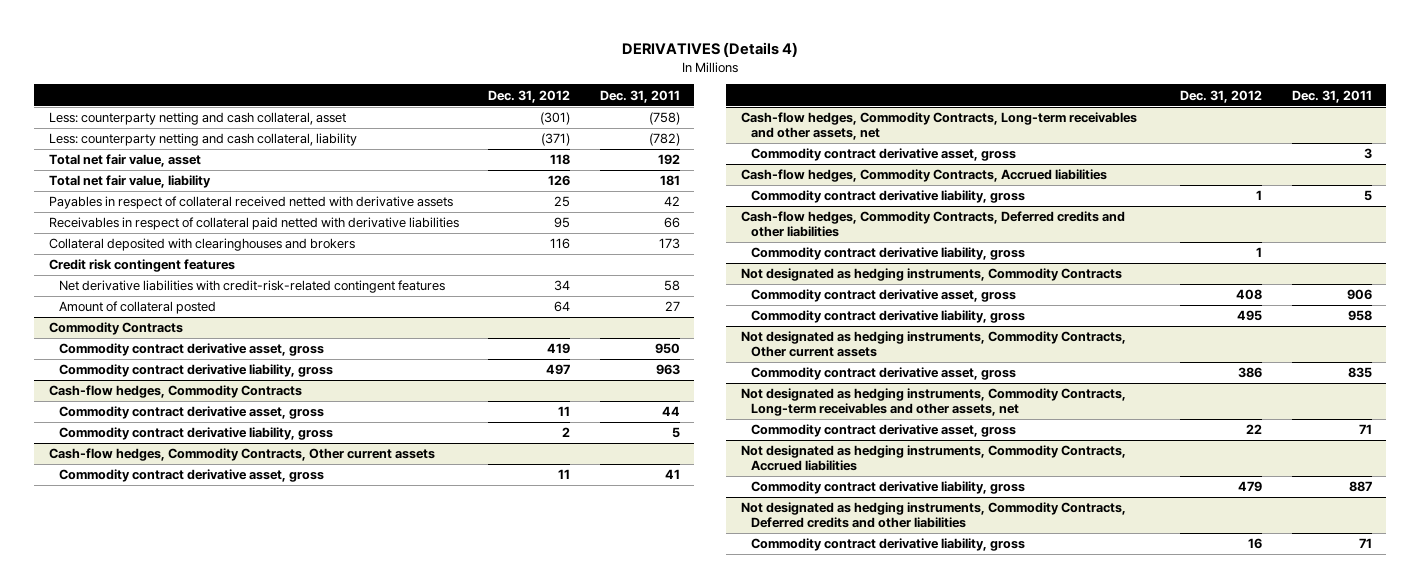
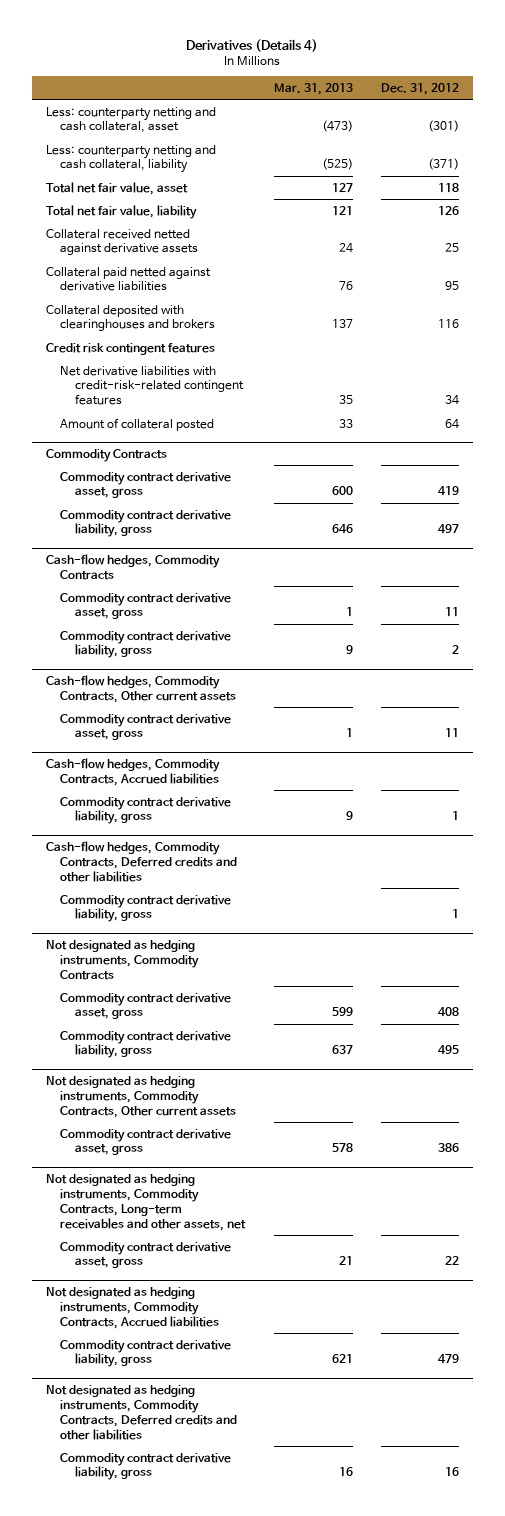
[622,42,799,58] DERIVATIVES (Details 4) -> [186,38,319,52] Derivatives (Details 4)
[599,89,680,103] Dec. 31, 2011 -> none
none -> [273,83,353,96] Mar. 31, 2013
[48,196,453,210] Payables in respect of collateral received netted with derivative assets -> [45,228,199,256] Collateral received netted against derivative assets
[48,217,459,231] Receivables in respect of collateral paid netted with derivative liabilities -> [45,266,211,292] Collateral paid netted against derivative liabilities
[740,112,1137,141] Cash-flow hedges, Commodity Contracts, Long-term receivables and other assets, net -> none
[750,148,1016,162] Commodity contract derivative asset, gross -> none

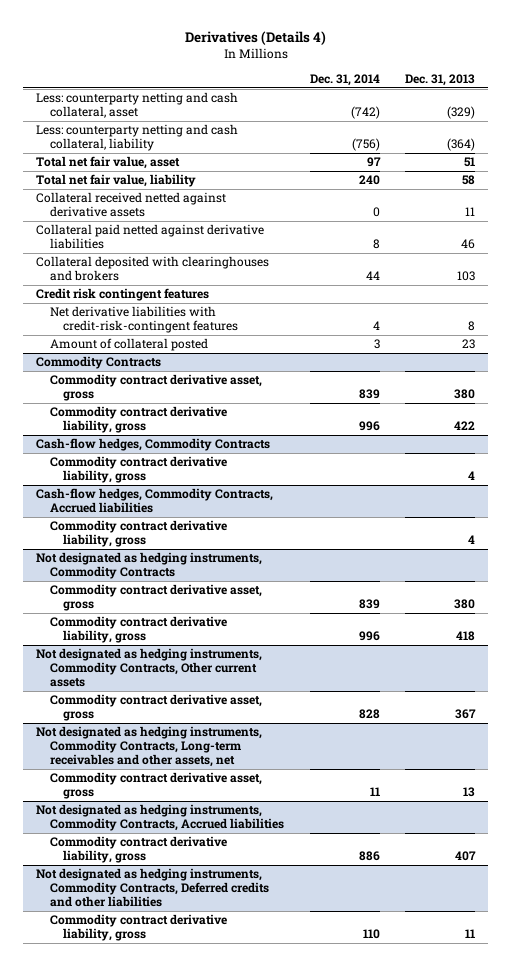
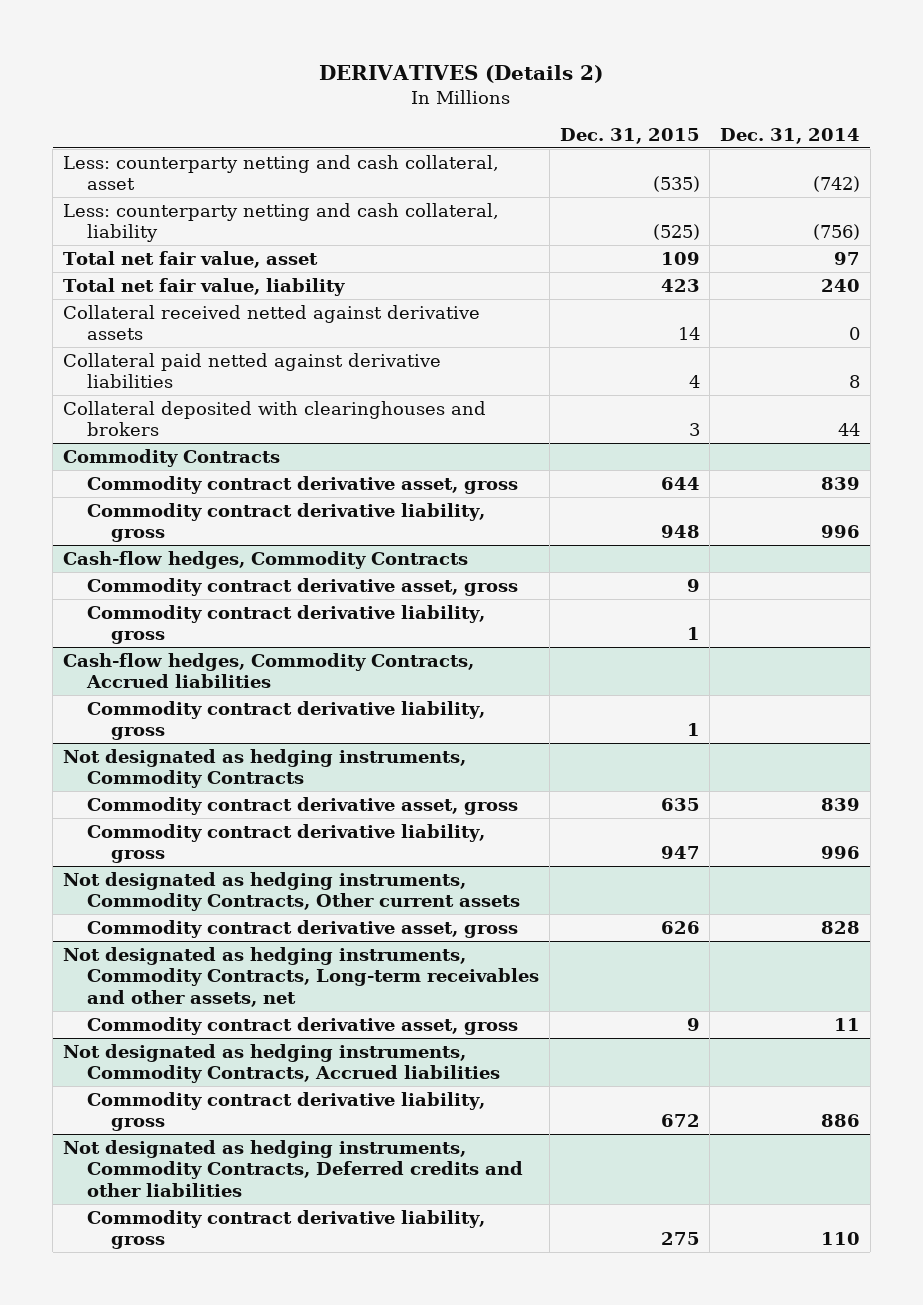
[184,30,326,45] Derivatives (Details 4) -> [319,64,604,83] DERIVATIVES (Details 2)
[405,74,476,87] Dec. 31, 2013 -> none
none -> [559,127,700,144] Dec. 31, 2015
[36,288,210,302] Credit risk contingent features -> none
[49,306,238,334] Net derivative liabilities with credit-risk-contingent features -> none
[49,338,208,352] Amount of collateral posted -> none
none -> [87,577,519,596] Commodity contract derivative asset, gross

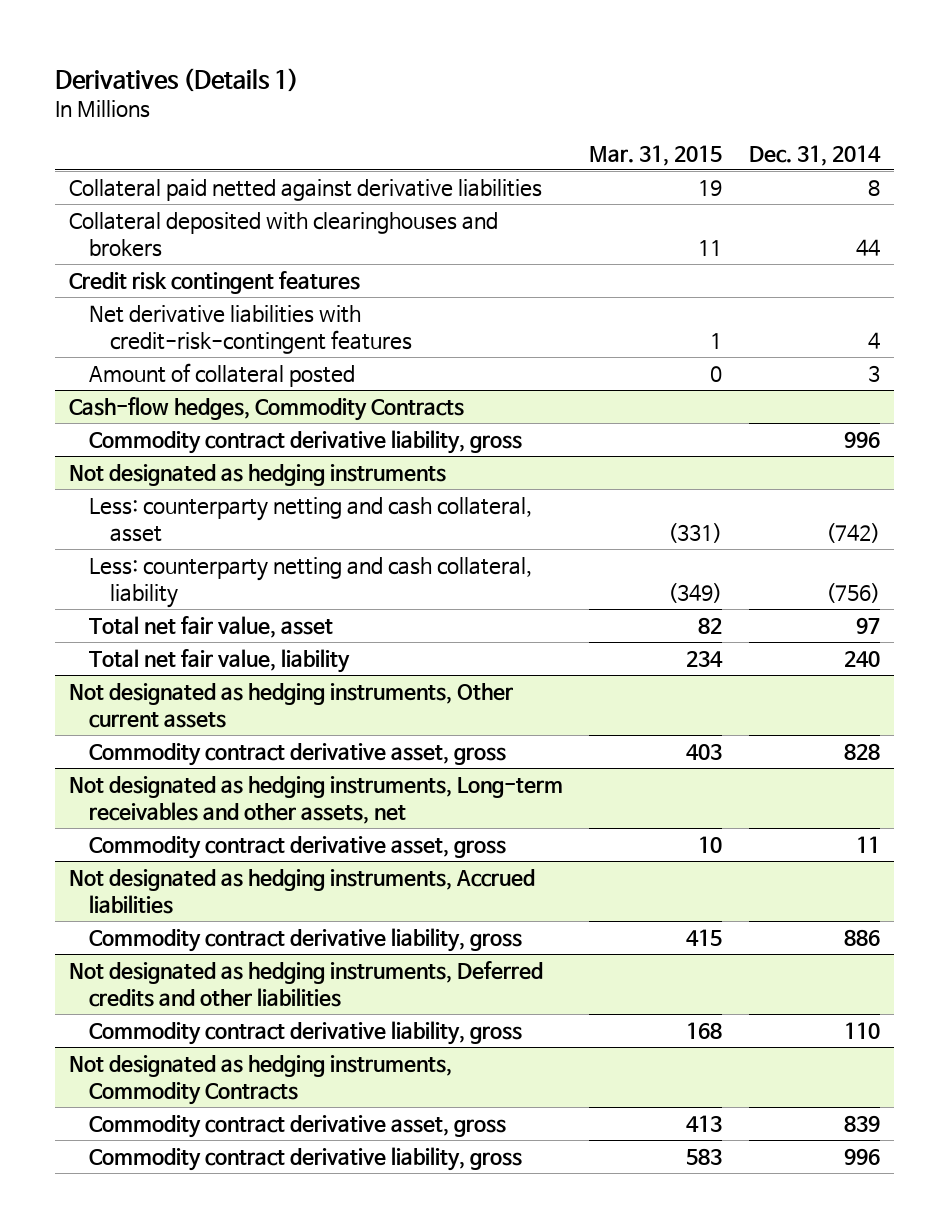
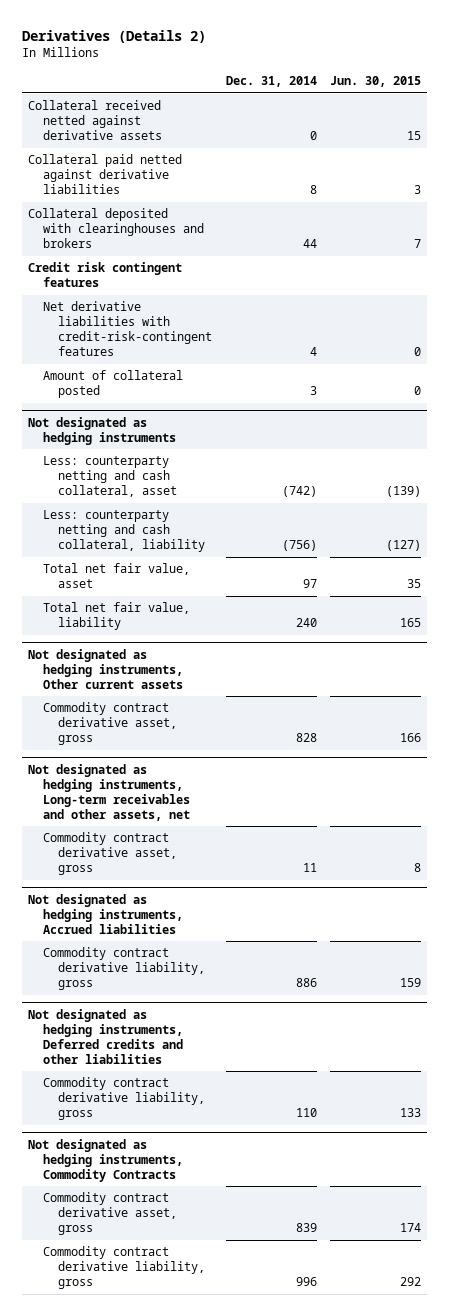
[55,67,300,92] Derivatives (Details 1) -> [21,29,206,43] Derivatives (Details 2)
[589,144,723,166] Mar. 31, 2015 -> none
none -> [329,76,421,88] Jun. 30, 2015
none -> [28,100,163,141] Collateral received netted against derivative assets
[68,397,464,422] Cash-flow hedges, Commodity Contracts -> none
[89,430,523,455] Commodity contract derivative liability, gross -> none

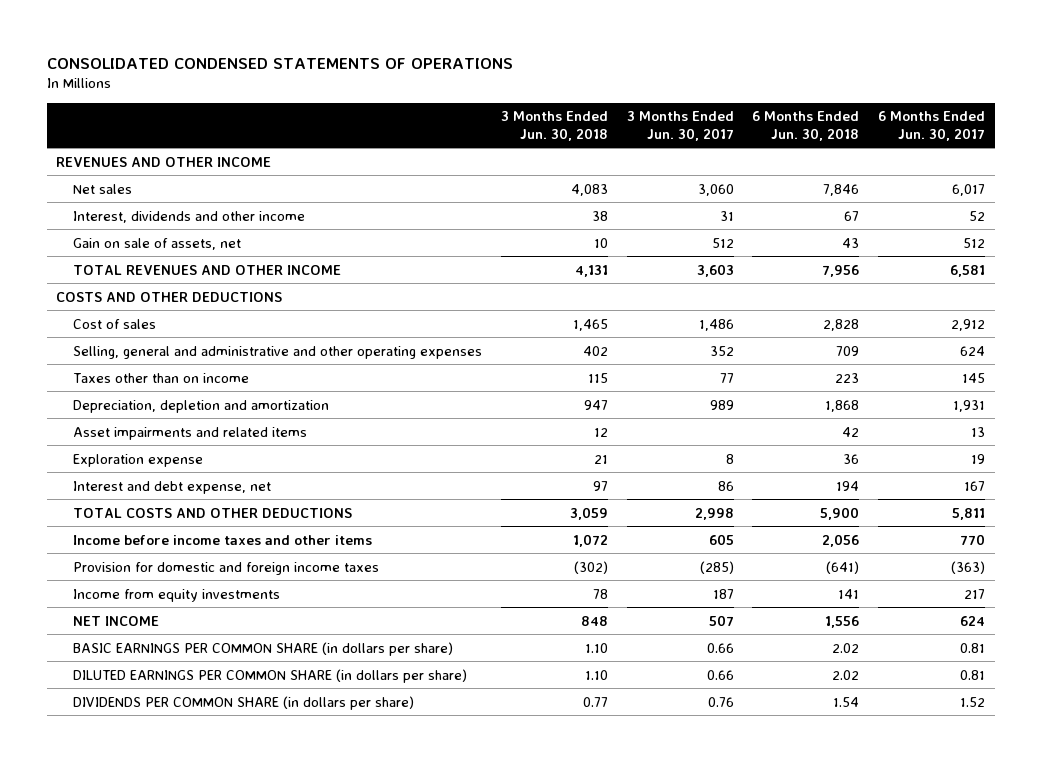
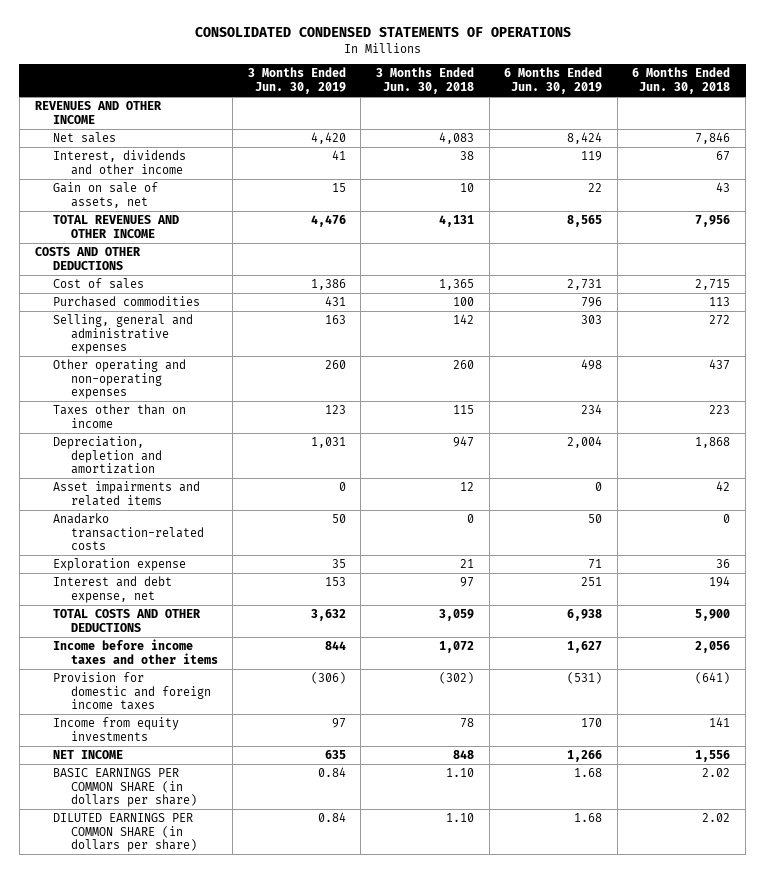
[626,111,734,141] 3 Months Ended Jun. 30, 2017 -> none
[878,111,986,141] 6 Months Ended Jun. 30, 2017 -> none
none -> [247,67,346,95] 3 Months Ended Jun. 30, 2019
none -> [504,67,603,95] 6 Months Ended Jun. 30, 2019
[573,318,609,331] 1,465 -> [439,279,475,291] 1,365
[823,318,860,331] 2,828 -> [695,279,731,291] 2,715
none -> [52,296,200,308] Purchased commodities
[73,345,483,359] Selling, general and administrative and other operating expenses -> [52,314,193,355] Selling, general and administrative expenses
[583,345,609,356] 402 -> [453,314,475,325] 142
[836,345,860,356] 709 -> [709,315,731,326] 272
none -> [52,359,186,400] Other operating and non-operating expenses
none -> [52,513,204,551] Anadarko transaction-related costs
[73,695,415,710] DIVIDENDS PER COMMON SHARE (in dollars per share) -> none

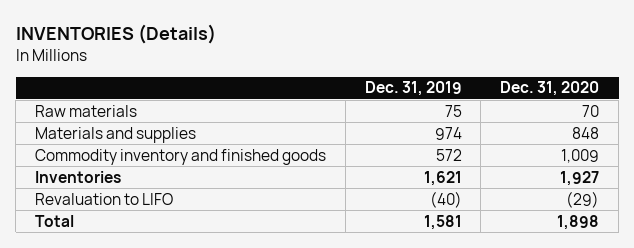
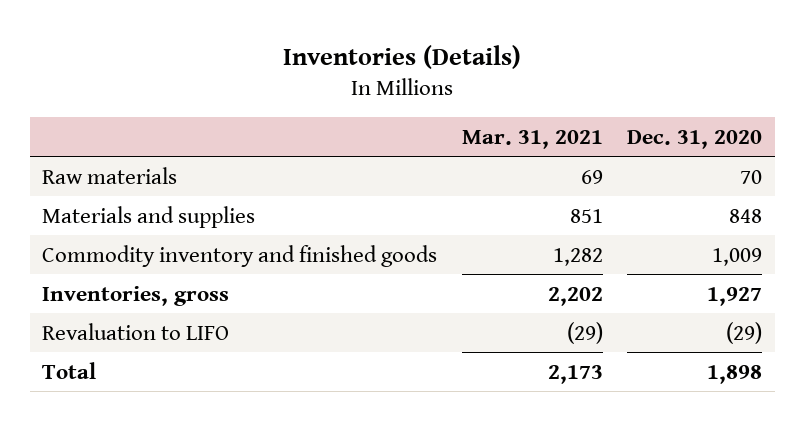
[15,23,216,44] INVENTORIES (Details) -> [283,44,522,69] Inventories (Details)
[364,81,462,97] Dec. 31, 2019 -> none
none -> [461,129,603,149] Mar. 31, 2021
[34,170,121,183] Inventories -> [42,285,230,306] Inventories, gross

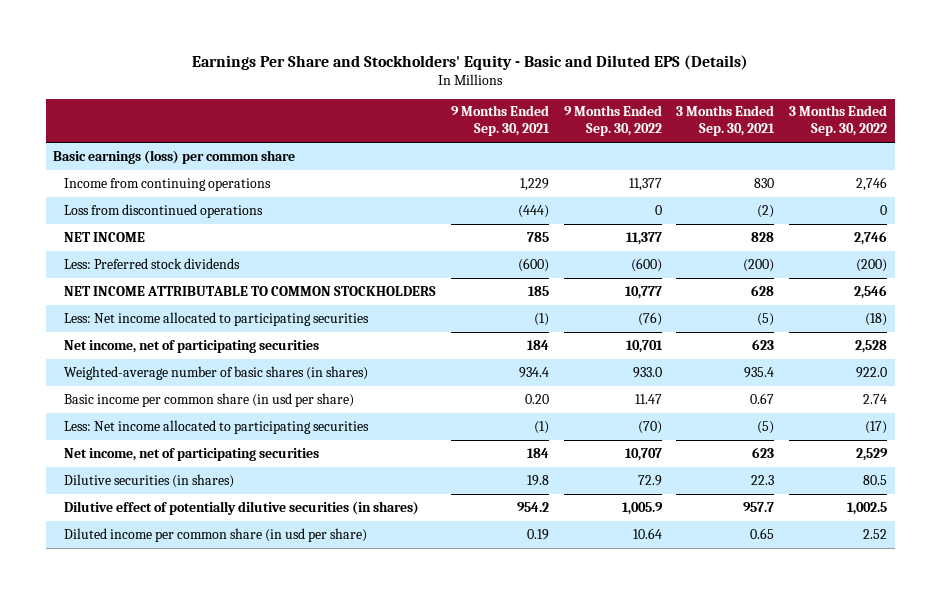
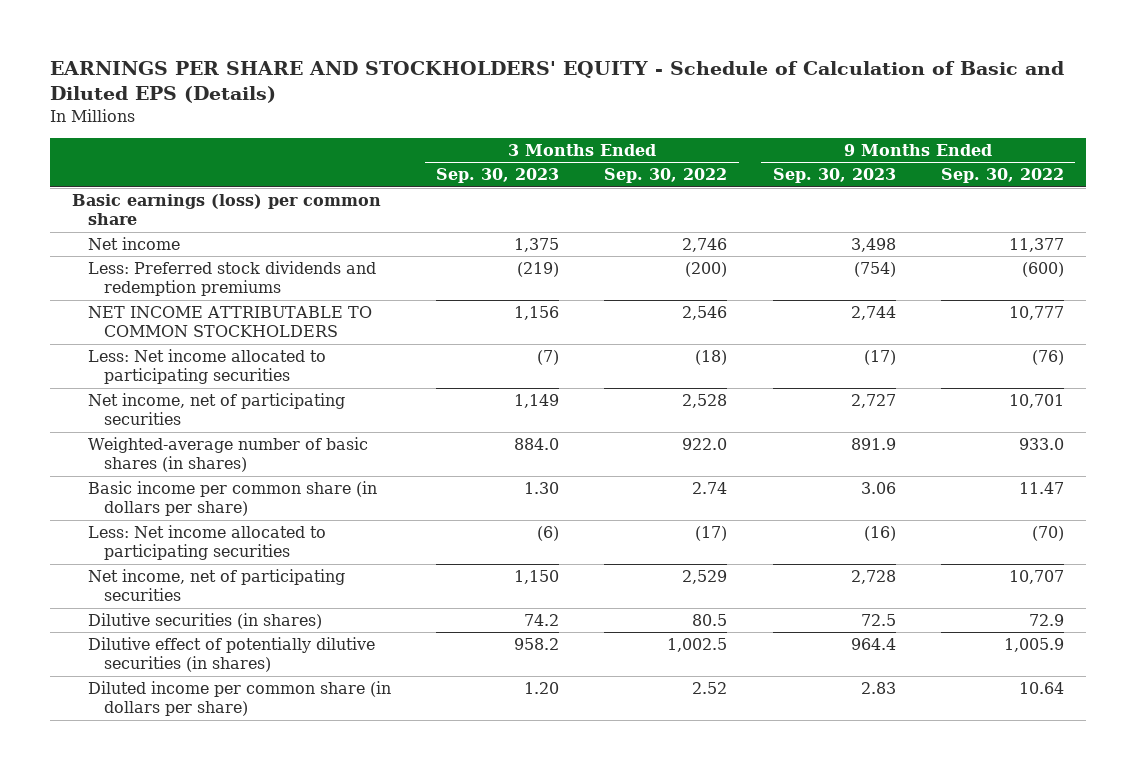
[192,54,749,70] Earnings Per Share and Stockholders' Equity - Basic and Diluted EPS (Details) -> [49,60,1064,104] EARNINGS PER SHARE AND STOCKHOLDERS' EQUITY - Schedule of Calculation of Basic and Diluted EPS (Details)
[450,105,550,137] 9 Months Ended Sep. 30, 2021 -> none
[676,105,776,137] 3 Months Ended Sep. 30, 2021 -> none
none -> [436,168,560,184] Sep. 30, 2023
none -> [772,168,896,184] Sep. 30, 2023
[64,177,272,191] Income from continuing operations -> none
[64,203,264,218] Loss from discontinued operations -> none
[64,231,146,242] NET INCOME -> [88,237,181,251] Net income
[64,257,241,269] Less: Preferred stock dividends -> [88,261,377,297] Less: Preferred stock dividends and redemption premiums
[64,392,355,407] Basic income per common share (in usd per share) -> [88,481,378,517] Basic income per common share (in dollars per share)
[64,527,368,542] Diluted income per common share (in usd per share) -> [88,681,392,717] Diluted income per common share (in dollars per share)

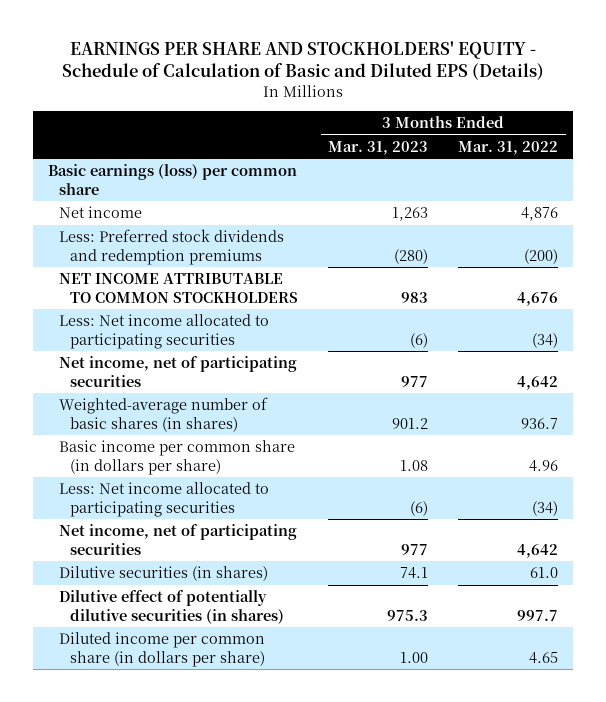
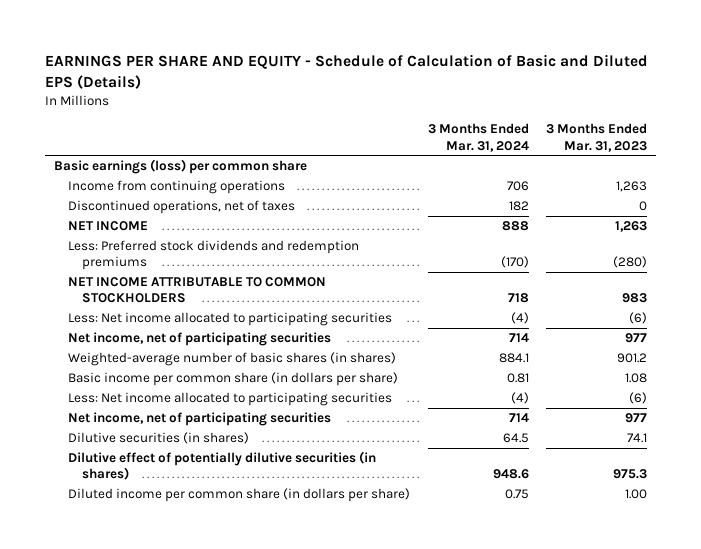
[61,40,544,81] EARNINGS PER SHARE AND STOCKHOLDERS' EQUITY - Schedule of Calculation of Basic and Diluted EPS (Details) -> [45,54,649,90] EARNINGS PER SHARE AND EQUITY - Schedule of Calculation of Basic and Diluted EPS (Details)
[458,140,559,155] Mar. 31, 2022 -> none
none -> [427,123,529,152] 3 Months Ended Mar. 31, 2024
none -> [68,180,286,195] Income from continuing operations
none -> [68,200,296,215] Discontinued operations, net of taxes
[59,206,143,219] Net income -> [68,221,149,232] NET INCOME

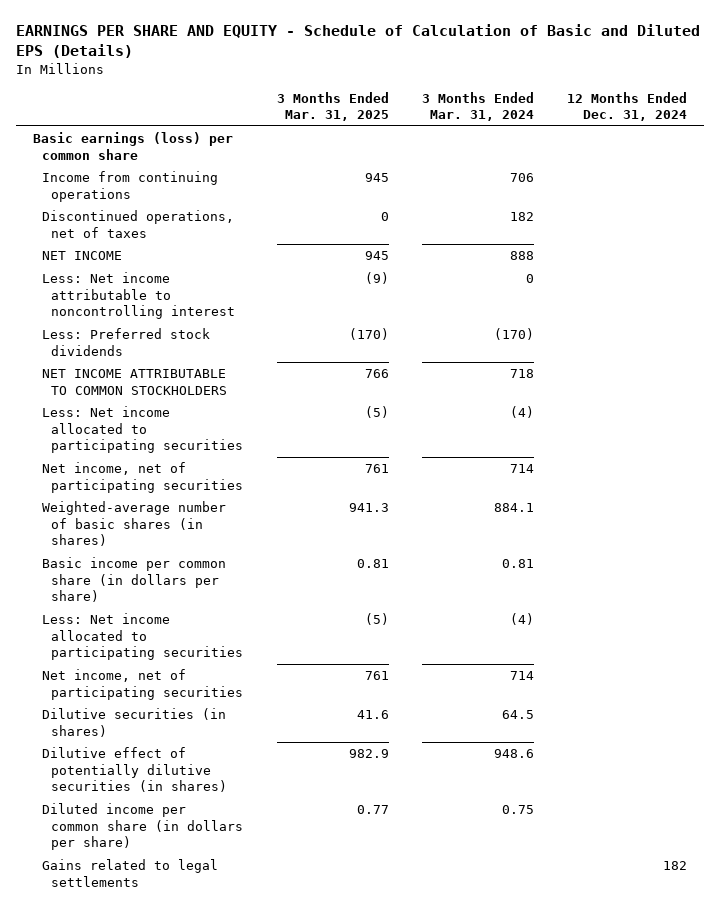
[546,123,648,152] 3 Months Ended Mar. 31, 2023 -> none
none -> [276,91,389,122] 3 Months Ended Mar. 31, 2025
none -> [567,91,688,122] 12 Months Ended Dec. 31, 2024
none -> [41,271,236,320] Less: Net income attributable to noncontrolling interest
[68,240,360,271] Less: Preferred stock dividends and redemption premiums -> [41,327,210,356] Less: Preferred stock dividends
none -> [41,858,218,887] Gains related to legal settlements

